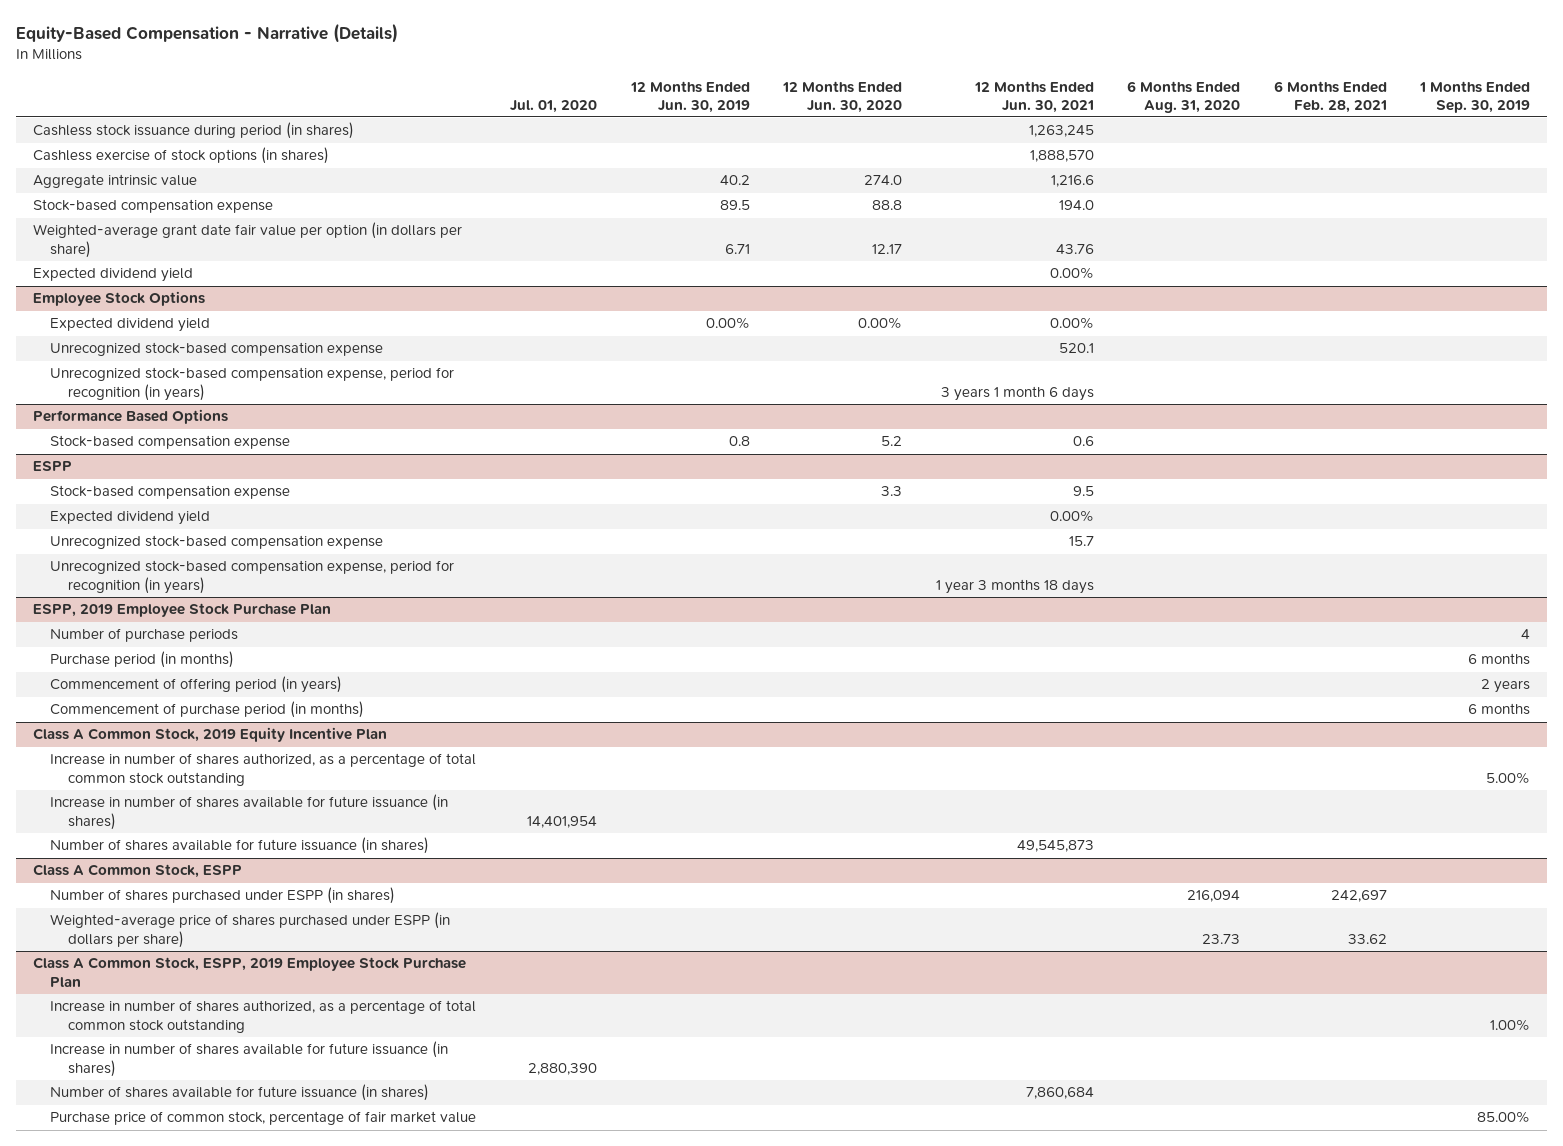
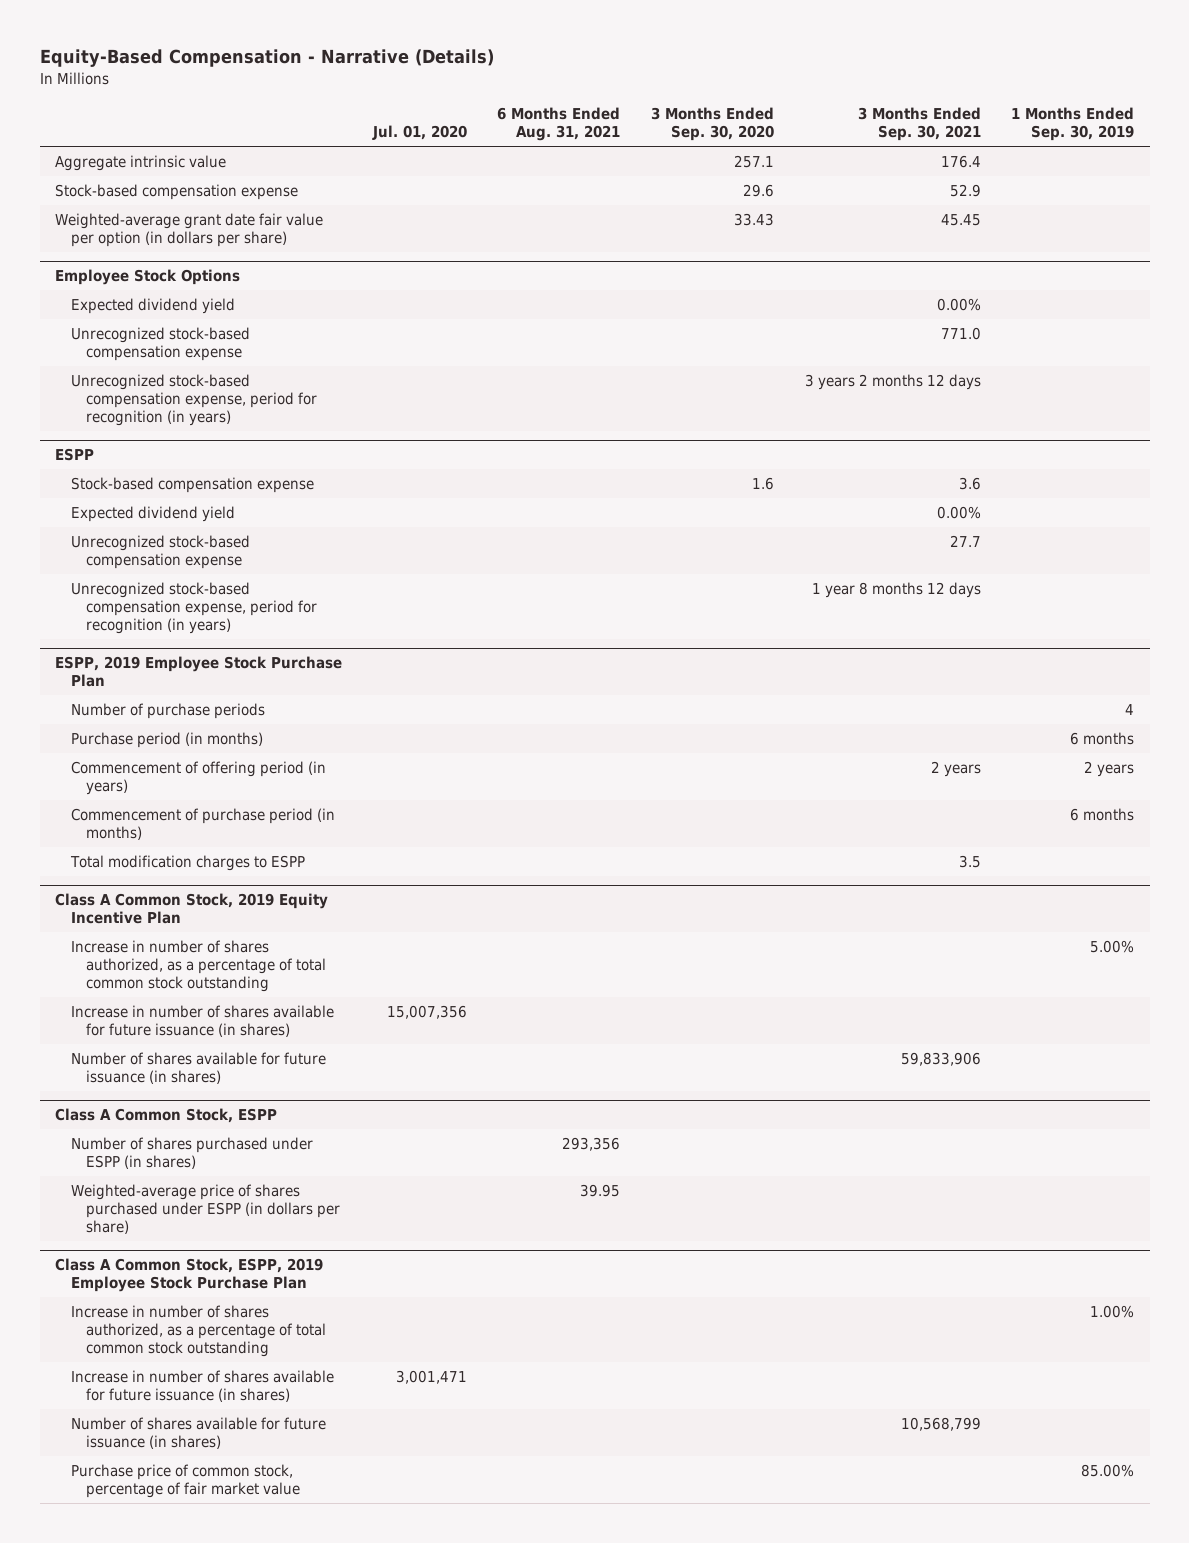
[629,80,750,113] 12 Months Ended Jun. 30, 2019 -> none
[782,80,903,113] 12 Months Ended Jun. 30, 2020 -> none
[973,80,1094,113] 12 Months Ended Jun. 30, 2021 -> none
[1127,80,1241,113] 6 Months Ended Aug. 31, 2020 -> none
[1273,80,1387,113] 6 Months Ended Feb. 28, 2021 -> none
none -> [497,107,621,142] 6 Months Ended Aug. 31, 2021
none -> [650,107,774,142] 3 Months Ended Sep. 30, 2020
none -> [857,107,981,142] 3 Months Ended Sep. 30, 2021
[32,122,354,140] Cashless stock issuance during period (in shares) -> none
[32,147,329,165] Cashless exercise of stock options (in shares) -> none
[32,267,193,283] Expected dividend yield -> none
[32,409,228,425] Performance Based Options -> none
[50,435,291,450] Stock-based compensation expense -> none
none -> [69,855,305,872] Total modification charges to ESPP
[526,815,597,828] 14,401,954 -> [386,1005,467,1020] 15,007,356
[527,1062,597,1075] 2,880,390 -> [395,1370,467,1385] 3,001,471

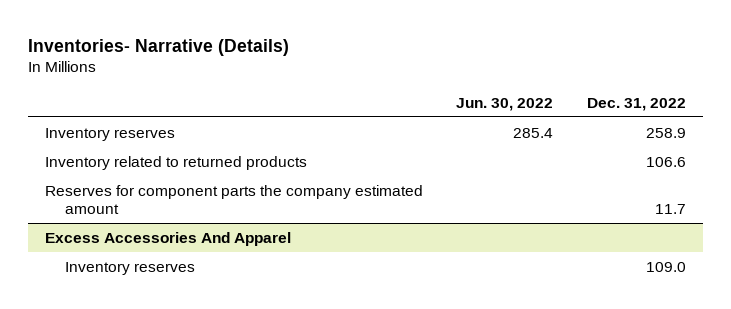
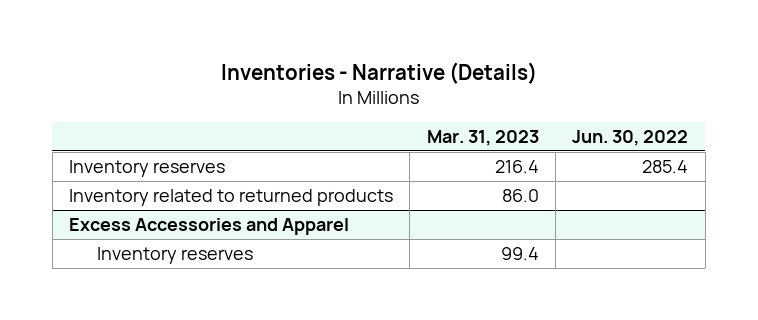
[27,38,289,56] Inventories- Narrative (Details) -> [220,62,537,85] Inventories - Narrative (Details)
[586,97,686,111] Dec. 31, 2022 -> none
none -> [426,129,539,146] Mar. 31, 2023
[44,184,423,215] Reserves for component parts the company estimated amount -> none
[44,231,291,246] Excess Accessories And Apparel -> [69,217,350,235] Excess Accessories and Apparel

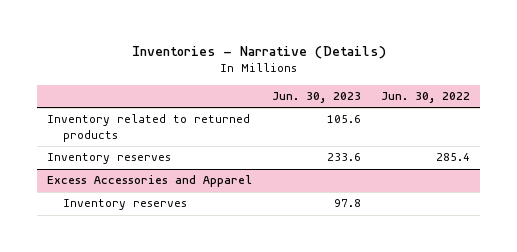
[426,129,539,146] Mar. 31, 2023 -> none
none -> [272,92,362,104] Jun. 30, 2023
[69,159,226,177] Inventory reserves -> [47,153,172,165] Inventory reserves

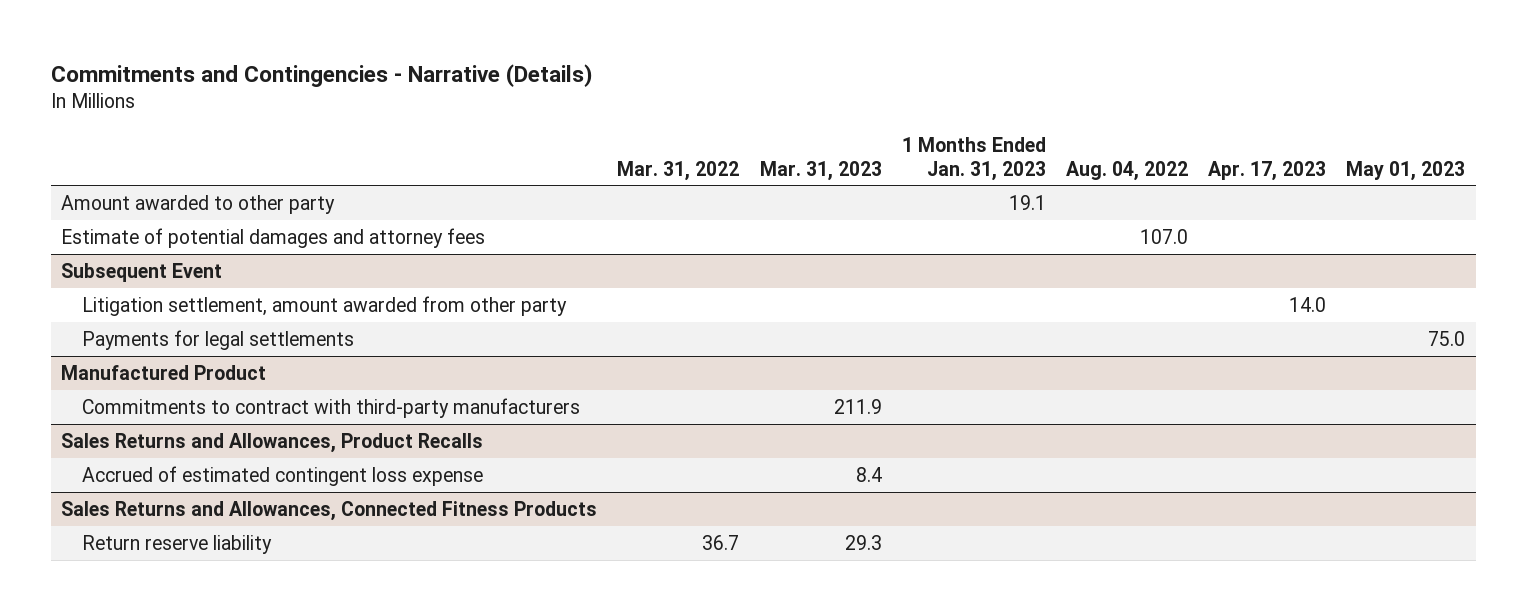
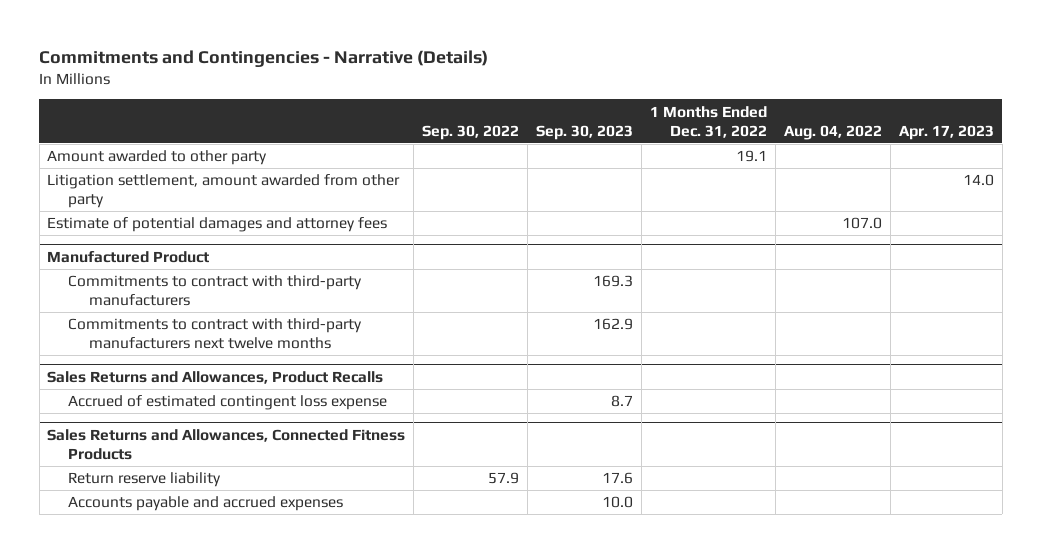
[617,160,740,181] Mar. 31, 2022 -> none
[759,160,882,181] Mar. 31, 2023 -> none
[901,136,1046,181] 1 Months Ended Jan. 31, 2023 -> none
[1346,160,1466,181] May 01, 2023 -> none
none -> [422,124,520,140] Sep. 30, 2022
none -> [536,124,634,140] Sep. 30, 2023
none -> [650,105,768,138] 1 Months Ended Dec. 31, 2022
none -> [47,174,401,209] Litigation settlement, amount awarded from other party
[61,262,223,282] Subsequent Event -> none
[82,295,568,316] Litigation settlement, amount awarded from other party -> none
[82,329,355,350] Payments for legal settlements -> none
none -> [68,318,363,350] Commitments to contract with third-party manufacturers next twelve months
none -> [68,496,344,512] Accounts payable and accrued expenses

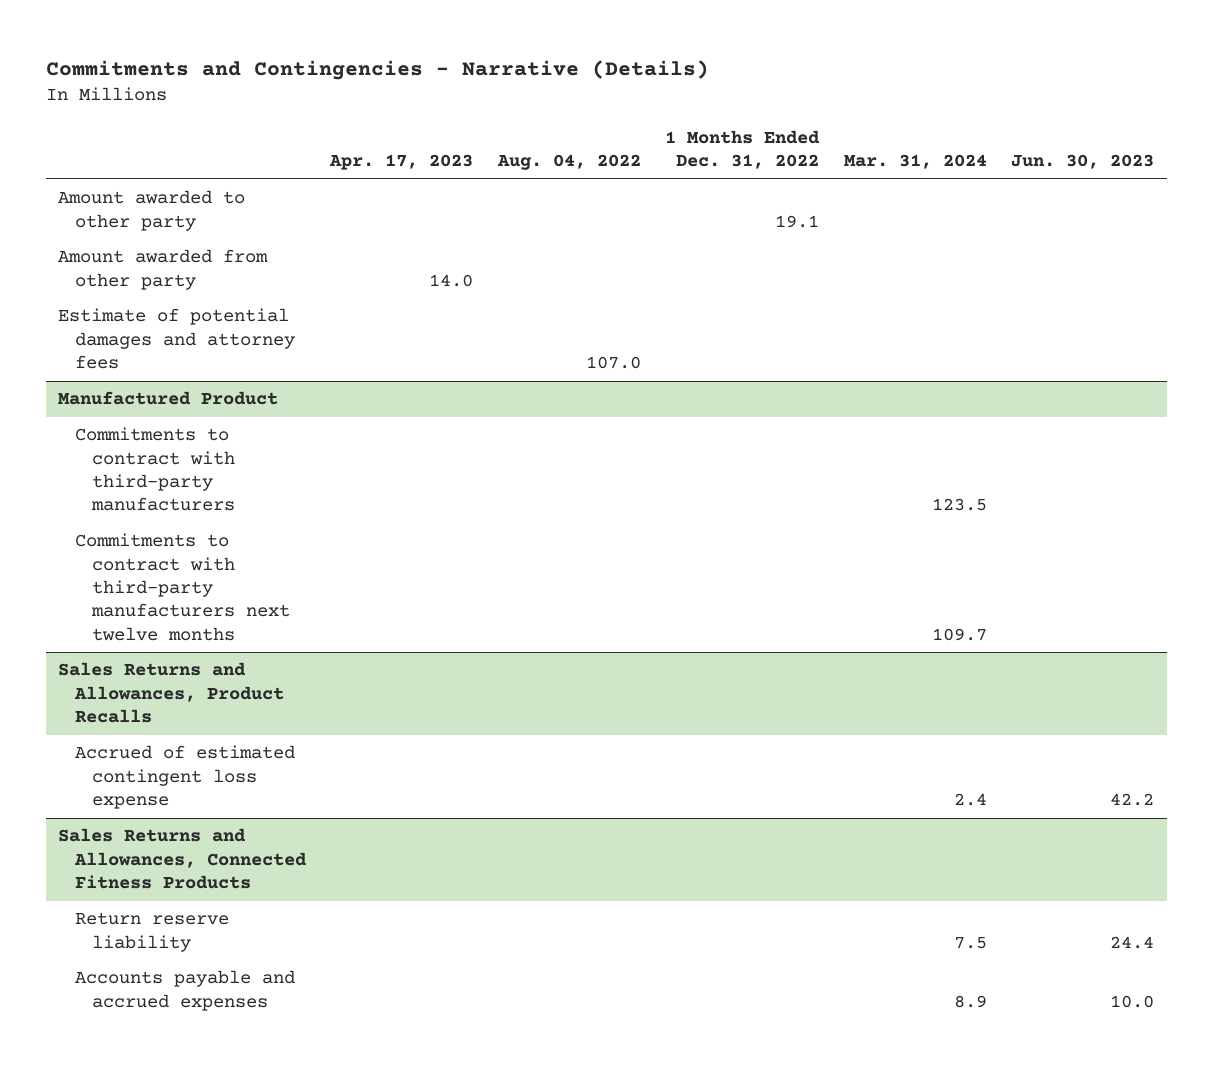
[422,124,520,140] Sep. 30, 2022 -> none
[536,124,634,140] Sep. 30, 2023 -> none
none -> [843,154,987,170] Mar. 31, 2024
none -> [1011,154,1155,170] Jun. 30, 2023
[47,174,401,209] Litigation settlement, amount awarded from other party -> [57,249,268,290] Amount awarded from other party

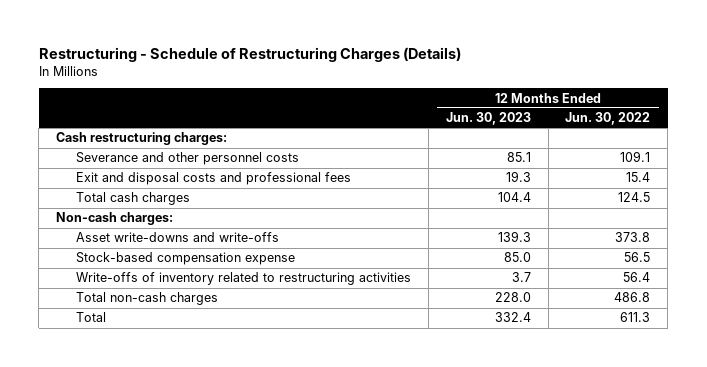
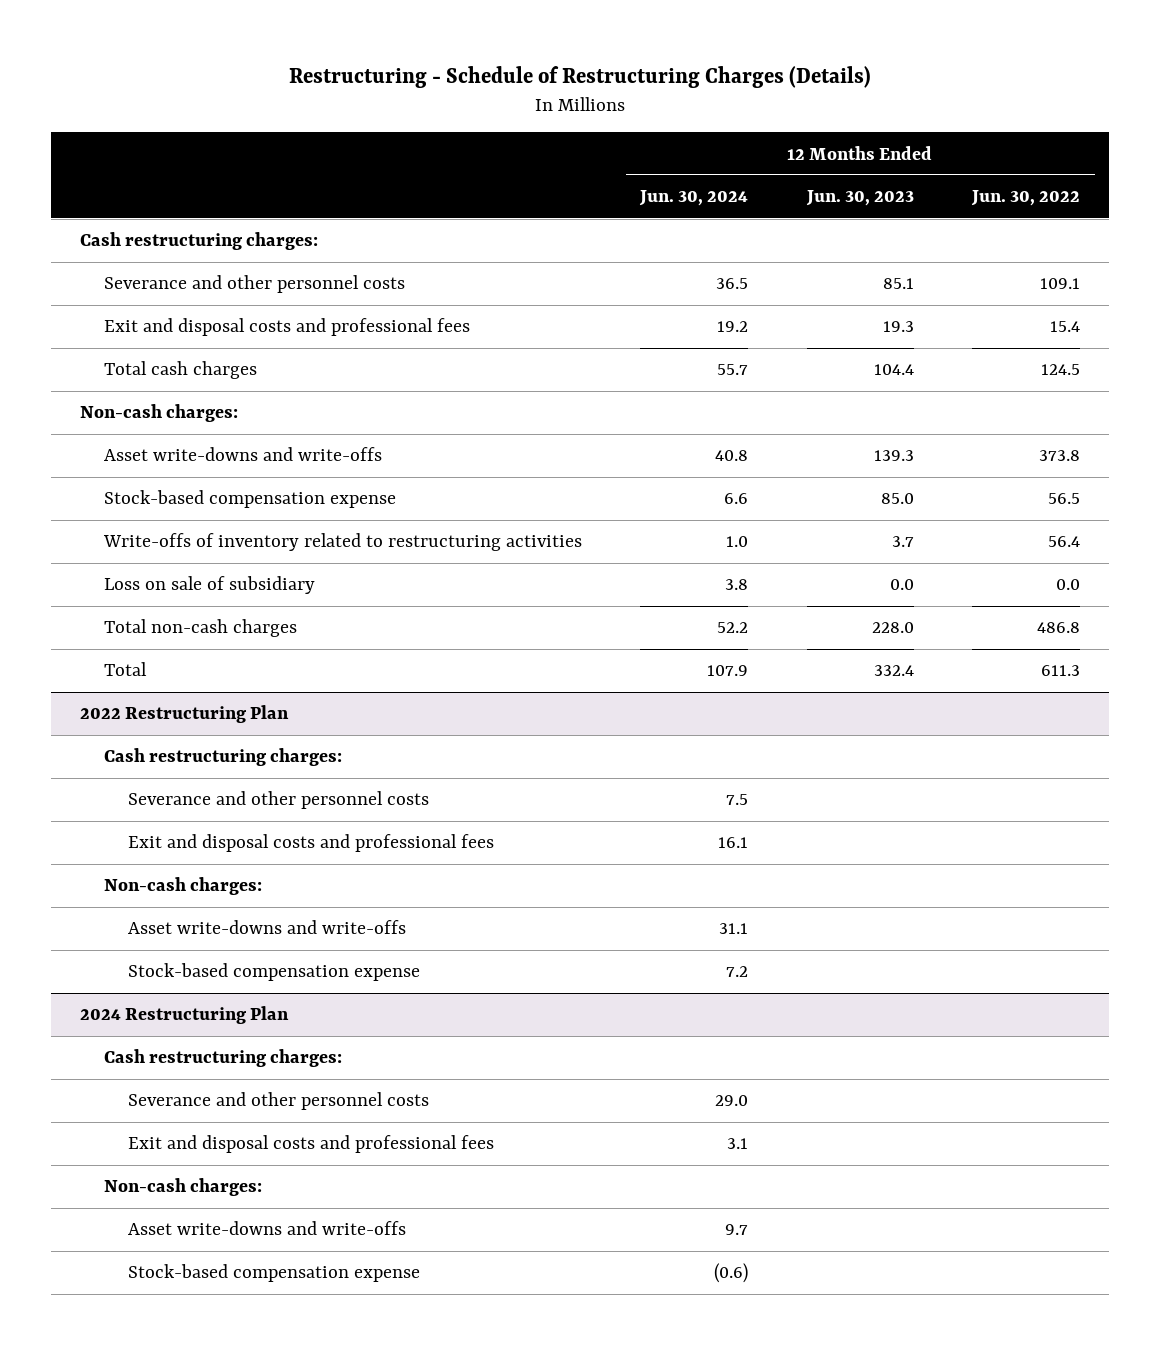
none -> [639,190,749,207] Jun. 30, 2024
none -> [103,576,315,595] Loss on sale of subsidiary
none -> [79,705,289,724] 2022 Restructuring Plan
none -> [103,748,342,767] Cash restructuring charges:
none -> [127,791,429,810] Severance and other personnel costs
none -> [127,834,494,853] Exit and disposal costs and professional fees
none -> [103,877,262,896] Non-cash charges:
none -> [127,920,406,935] Asset write-downs and write-offs
none -> [127,963,420,982] Stock-based compensation expense
none -> [79,1006,289,1025] 2024 Restructuring Plan
none -> [103,1049,342,1068] Cash restructuring charges:
none -> [127,1092,429,1111] Severance and other personnel costs
none -> [127,1135,494,1154] Exit and disposal costs and professional fees
none -> [103,1178,262,1197] Non-cash charges:
none -> [127,1221,406,1236] Asset write-downs and write-offs
none -> [127,1264,420,1283] Stock-based compensation expense

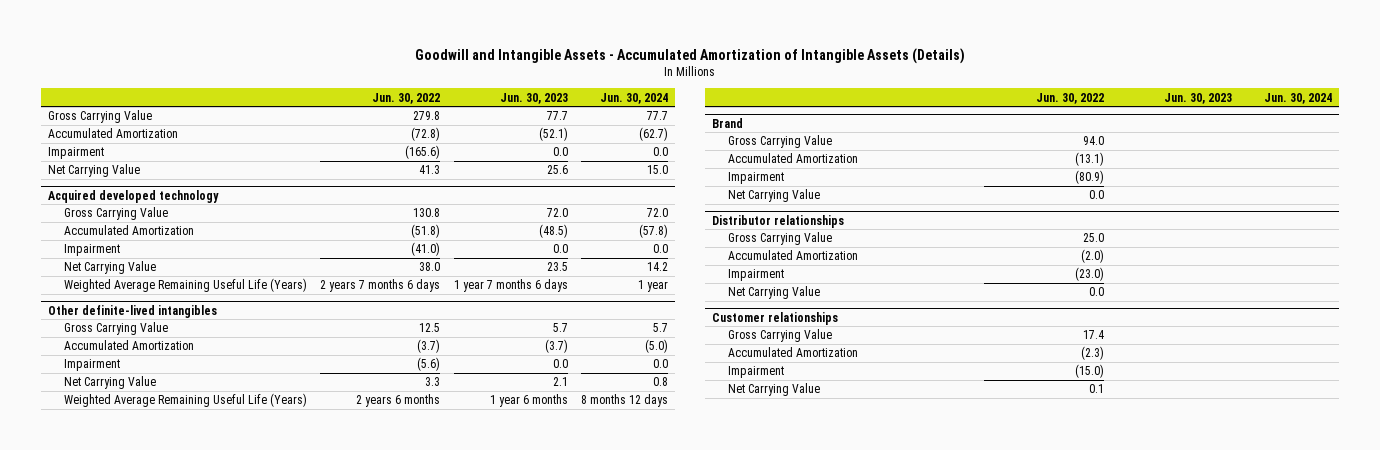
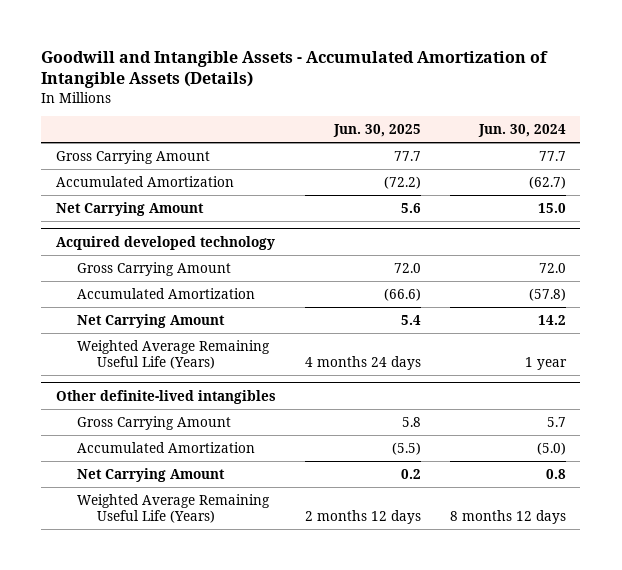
[372,92,441,104] Jun. 30, 2022 -> none
[499,92,568,104] Jun. 30, 2023 -> none
none -> [332,124,421,138] Jun. 30, 2025
[48,110,153,124] Gross Carrying Value -> [55,150,210,165] Gross Carrying Amount
[48,147,105,160] Impairment -> none
[48,164,141,178] Net Carrying Value -> [55,202,204,217] Net Carrying Amount
[63,207,168,221] Gross Carrying Value -> [76,262,231,277] Gross Carrying Amount
[63,244,120,257] Impairment -> none
[63,261,156,275] Net Carrying Value -> [76,314,225,329] Net Carrying Amount
[63,322,168,336] Gross Carrying Value -> [76,416,231,431] Gross Carrying Amount
[63,359,120,372] Impairment -> none
[63,376,156,390] Net Carrying Value -> [76,468,225,483] Net Carrying Amount
[711,117,743,128] Brand -> none
[727,135,832,149] Gross Carrying Value -> none
[727,153,858,164] Accumulated Amortization -> none
[727,172,784,185] Impairment -> none
[727,189,820,203] Net Carrying Value -> none
[711,214,844,228] Distributor relationships -> none
[727,232,832,246] Gross Carrying Value -> none
[727,250,858,261] Accumulated Amortization -> none
[727,269,784,282] Impairment -> none
[727,286,820,300] Net Carrying Value -> none
[711,311,838,325] Customer relationships -> none
[727,329,832,343] Gross Carrying Value -> none
[727,347,858,358] Accumulated Amortization -> none
[727,366,784,379] Impairment -> none
[727,383,820,397] Net Carrying Value -> none

